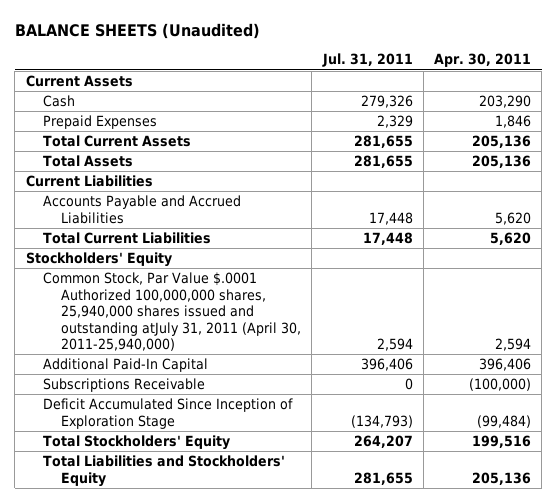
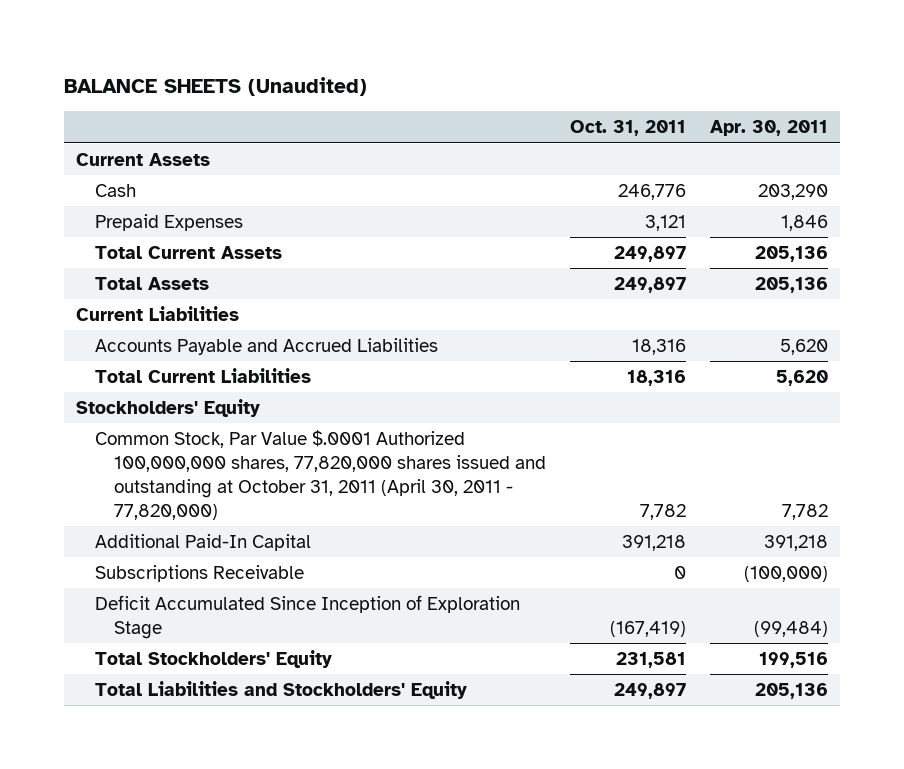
[321,53,413,68] Jul. 31, 2011 -> none
none -> [569,120,686,137] Oct. 31, 2011
[43,272,302,352] Common Stock, Par Value $.0001 Authorized 100,000,000 shares, 25,940,000 shares issued and outstanding atJuly 31, 2011 (April 30, 2011-25,940,000) -> [94,429,546,520] Common Stock, Par Value $.0001 Authorized 100,000,000 shares, 77,820,000 shares issued and outstanding at October 31, 2011 (April 30, 2011 - 77,820,000)
[495,338,532,352] 2,594 -> [781,503,828,520] 7,782
[479,358,532,372] 396,406 -> [763,534,828,551] 391,218

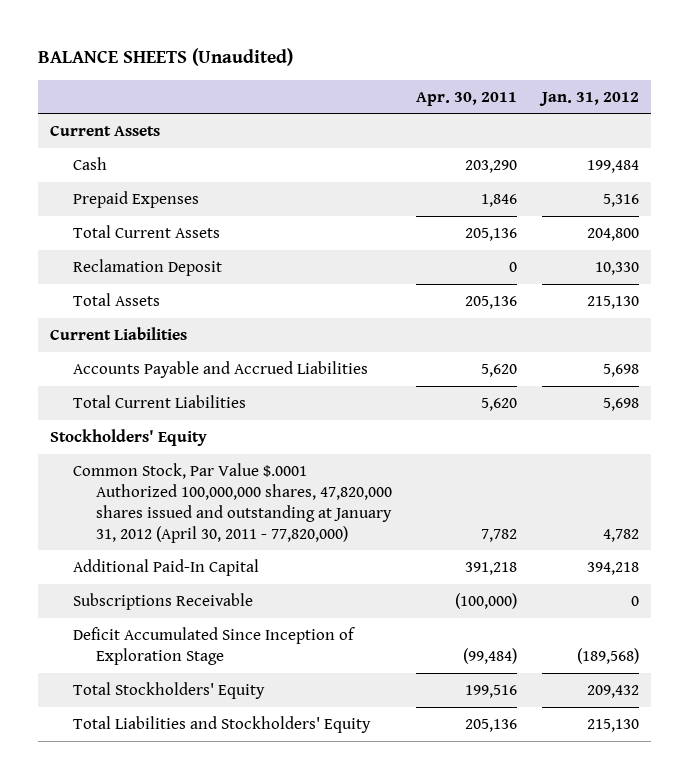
[569,120,686,137] Oct. 31, 2011 -> none
none -> [538,91,639,106] Jan. 31, 2012
none -> [73,258,223,276] Reclamation Deposit
[94,429,546,520] Common Stock, Par Value $.0001 Authorized 100,000,000 shares, 77,820,000 shares issued and outstanding at October 31, 2011 (April 30, 2011 - 77,820,000) -> [73,462,393,543] Common Stock, Par Value $.0001 Authorized 100,000,000 shares, 47,820,000 shares issued and outstanding at January 31, 2012 (April 30, 2011 - 77,820,000)

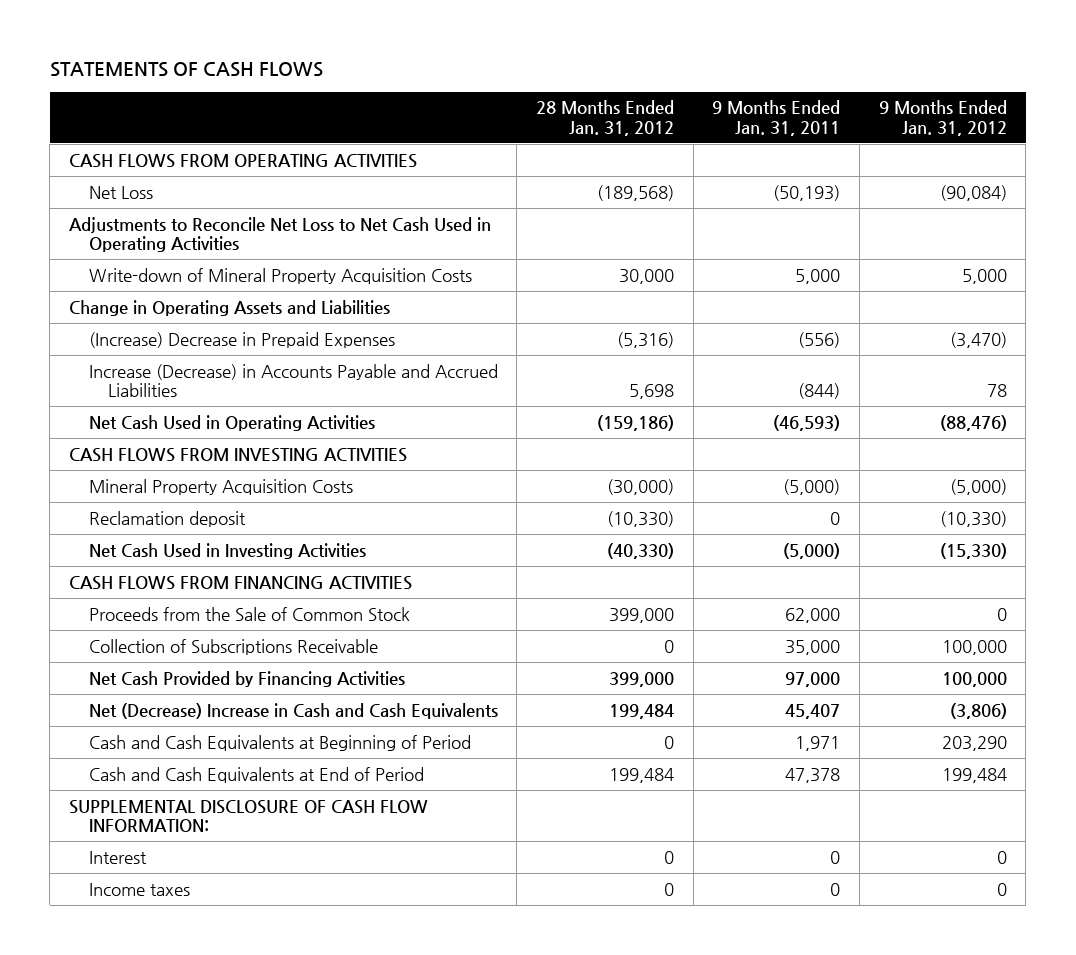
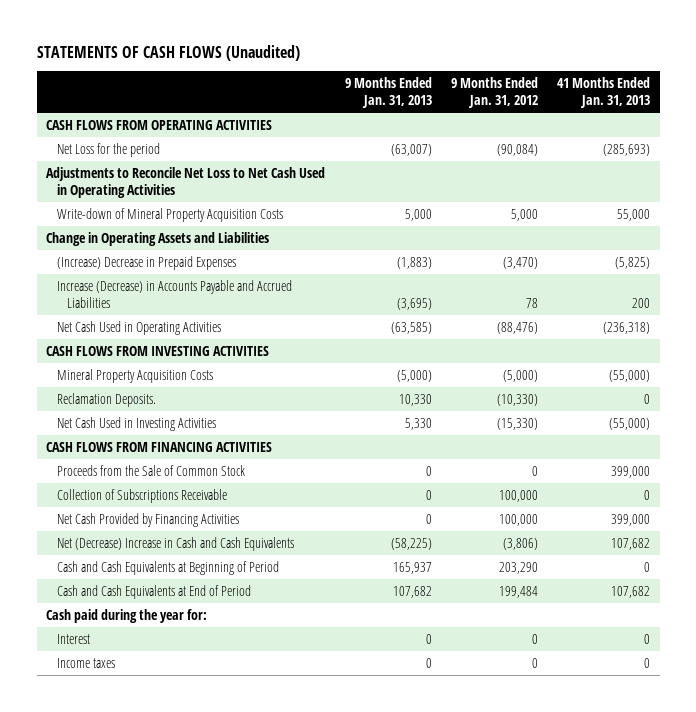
[49,62,323,78] STATEMENTS OF CASH FLOWS -> [36,44,300,61] STATEMENTS OF CASH FLOWS (Unaudited)
[535,100,674,136] 28 Months Ended Jan. 31, 2012 -> none
[712,100,841,136] 9 Months Ended Jan. 31, 2011 -> none
none -> [344,77,432,109] 9 Months Ended Jan. 31, 2013
none -> [556,77,650,109] 41 Months Ended Jan. 31, 2013
[88,185,153,199] Net Loss -> [56,142,160,157] Net Loss for the period
[88,510,246,527] Reclamation deposit -> [56,392,156,407] Reclamation Deposits.
[69,799,429,832] SUPPLEMENTAL DISCLOSURE OF CASH FLOW INFORMATION: -> none
none -> [46,608,208,623] Cash paid during the year for:

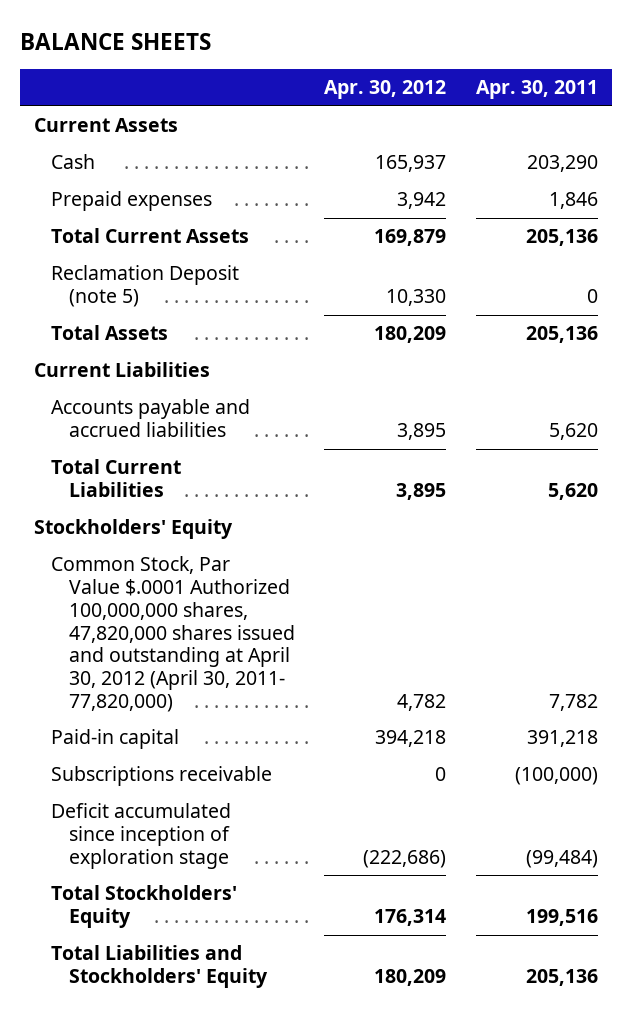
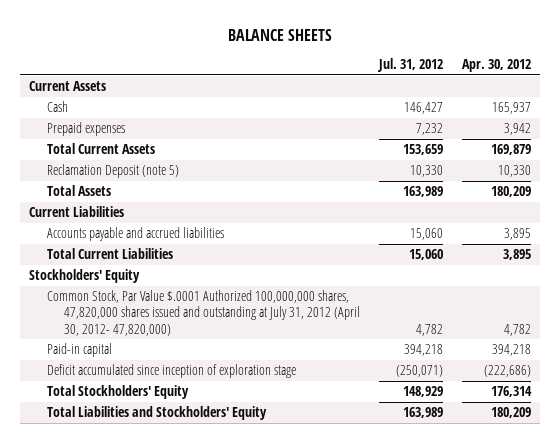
[475,80,598,100] Apr. 30, 2011 -> none
none -> [376,58,443,73] Jul. 31, 2012
[51,556,295,712] Common Stock, Par Value $.0001 Authorized 100,000,000 shares, 47,820,000 shares issued and outstanding at April 30, 2012 (April 30, 2011- 77,820,000) -> [46,290,361,336] Common Stock, Par Value $.0001 Authorized 100,000,000 shares, 47,820,000 shares issued and outstanding at July 31, 2012 (April 30, 2012- 47,820,000)
[51,766,273,787] Subscriptions receivable -> none

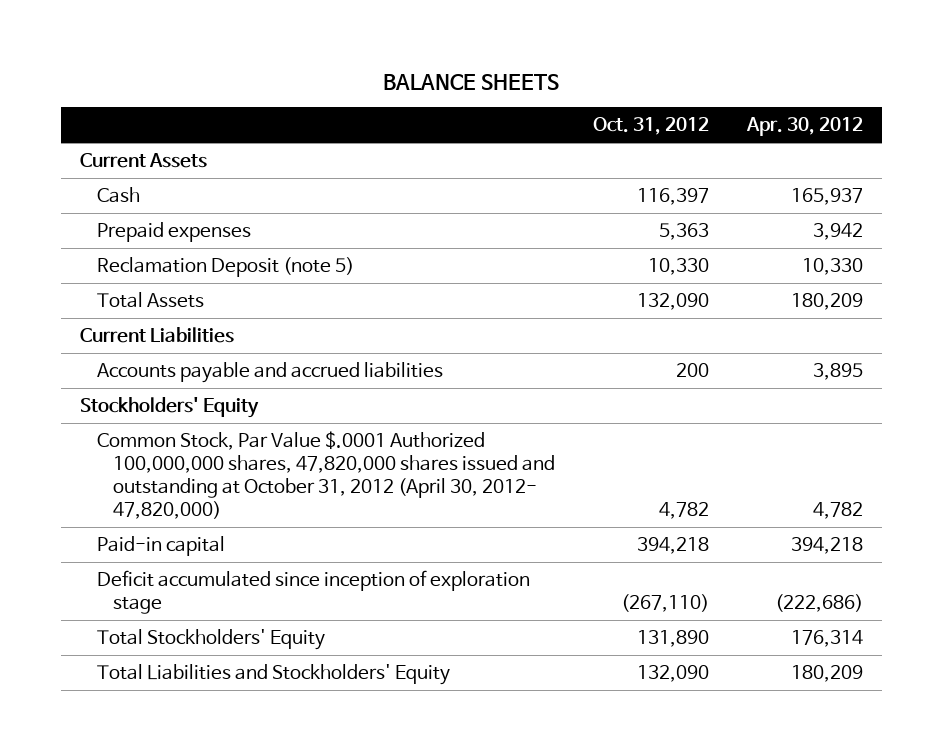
[376,58,443,73] Jul. 31, 2012 -> none
none -> [593,117,710,136] Oct. 31, 2012
[46,143,155,155] Total Current Assets -> none
[46,248,173,260] Total Current Liabilities -> none
[46,290,361,336] Common Stock, Par Value $.0001 Authorized 100,000,000 shares, 47,820,000 shares issued and outstanding at July 31, 2012 (April 30, 2012- 47,820,000) -> [96,431,556,519] Common Stock, Par Value $.0001 Authorized 100,000,000 shares, 47,820,000 shares issued and outstanding at October 31, 2012 (April 30, 2012- 47,820,000)

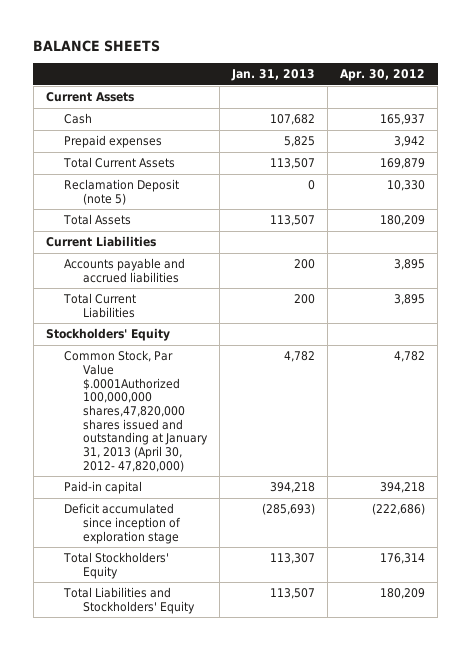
[593,117,710,136] Oct. 31, 2012 -> none
none -> [231,69,316,82] Jan. 31, 2013
none -> [63,157,176,169] Total Current Assets
none -> [63,293,137,318] Total Current Liabilities
[96,431,556,519] Common Stock, Par Value $.0001 Authorized 100,000,000 shares, 47,820,000 shares issued and outstanding at October 31, 2012 (April 30, 2012- 47,820,000) -> [64,350,209,472] Common Stock, Par Value $.0001Authorized 100,000,000 shares,47,820,000 shares issued and outstanding at January 31, 2013 (April 30, 2012- 47,820,000)

